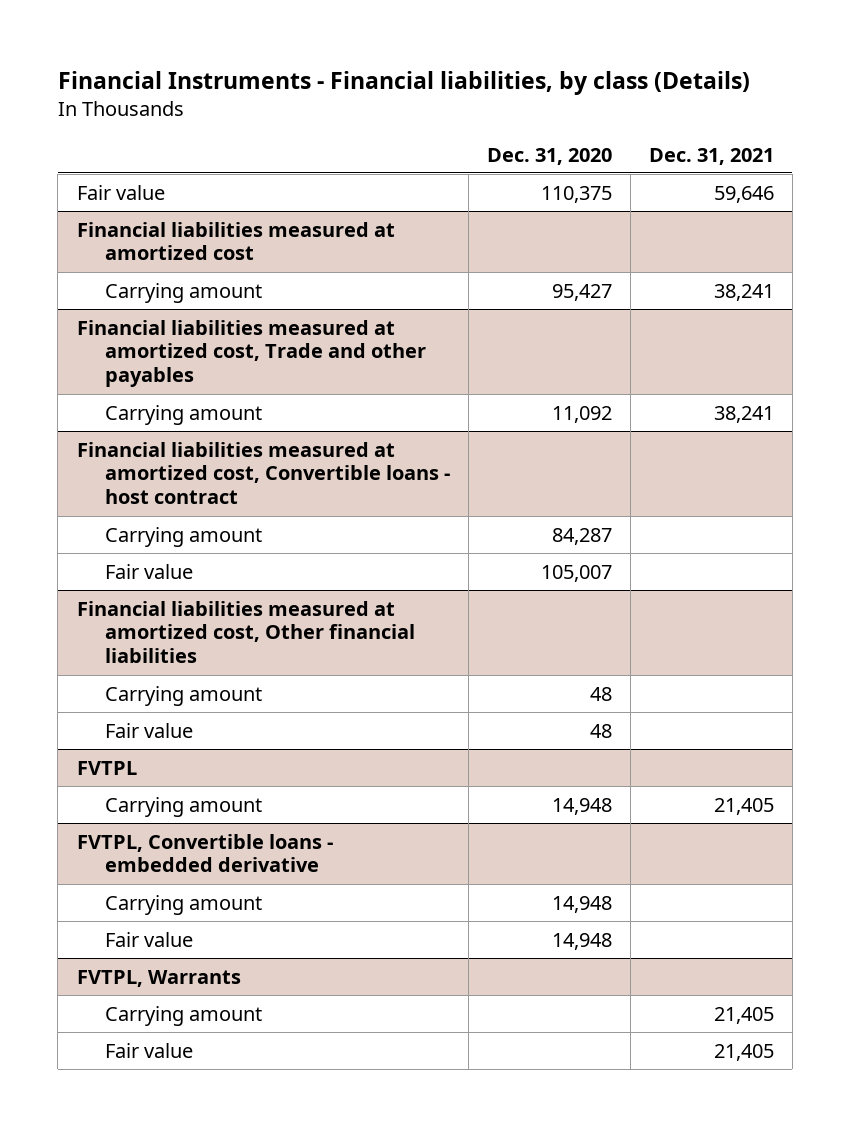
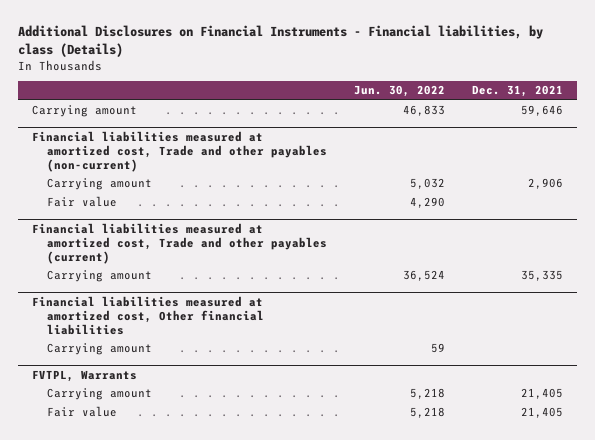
[57,70,750,95] Financial Instruments - Financial liabilities, by class (Details) -> [18,25,544,58] Additional Disclosures on Financial Instruments - Financial liabilities, by class (Details)
[486,147,612,165] Dec. 31, 2020 -> none
none -> [353,85,445,98] Jun. 30, 2022
[76,441,450,505] Financial liabilities measured at amortized cost, Convertible loans - host contract -> none
[104,526,262,547] Carrying amount -> none
[104,563,193,579] Fair value -> none
[76,184,165,200] Fair value -> [31,105,137,118] Carrying amount
[76,221,395,261] Financial liabilities measured at amortized cost -> [31,130,327,172] Financial liabilities measured at amortized cost, Trade and other payables (non-current)
[713,283,774,301] 38,241 -> [528,178,564,190] 2,906
none -> [46,196,117,208] Fair value
[76,319,426,388] Financial liabilities measured at amortized cost, Trade and other payables -> [31,222,327,264] Financial liabilities measured at amortized cost, Trade and other payables (current)
[713,405,774,423] 38,241 -> [521,270,564,282] 35,335
[104,722,193,738] Fair value -> none
[76,760,137,775] FVTPL -> none
[104,796,262,817] Carrying amount -> none
[76,833,333,873] FVTPL, Convertible loans - embedded derivative -> none
[104,894,262,915] Carrying amount -> none
[104,931,193,947] Fair value -> none

